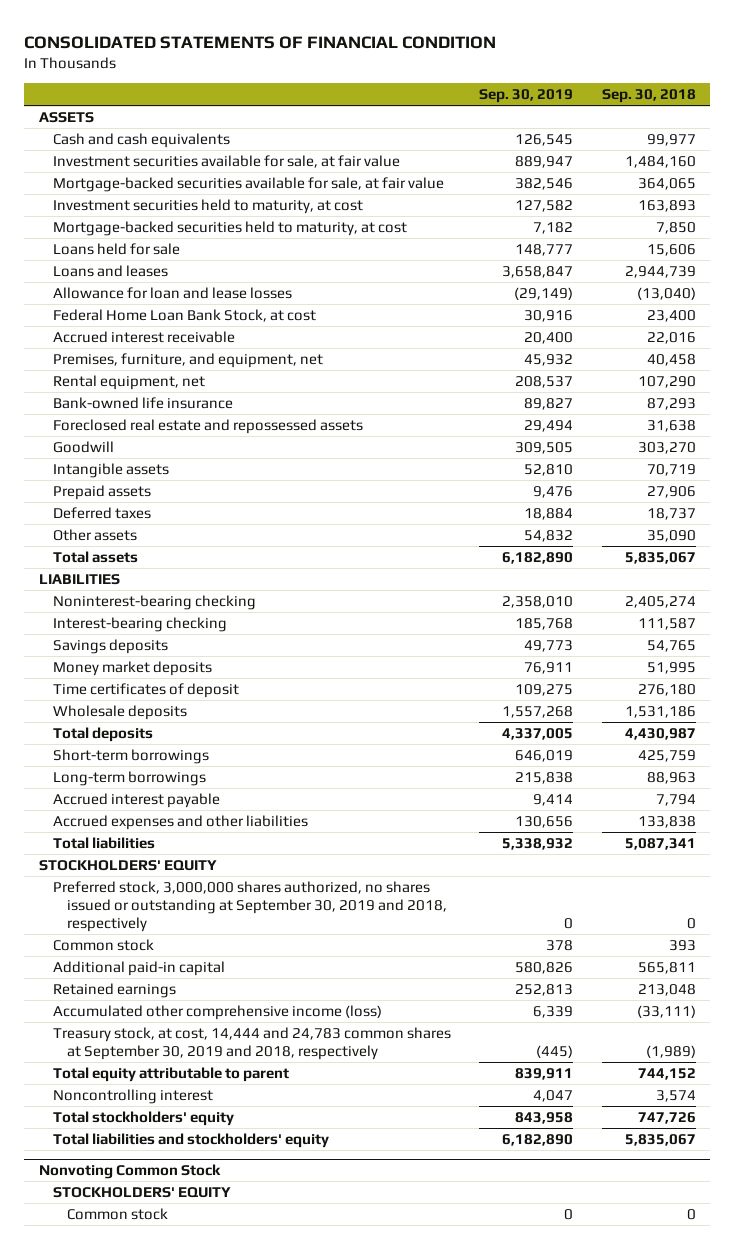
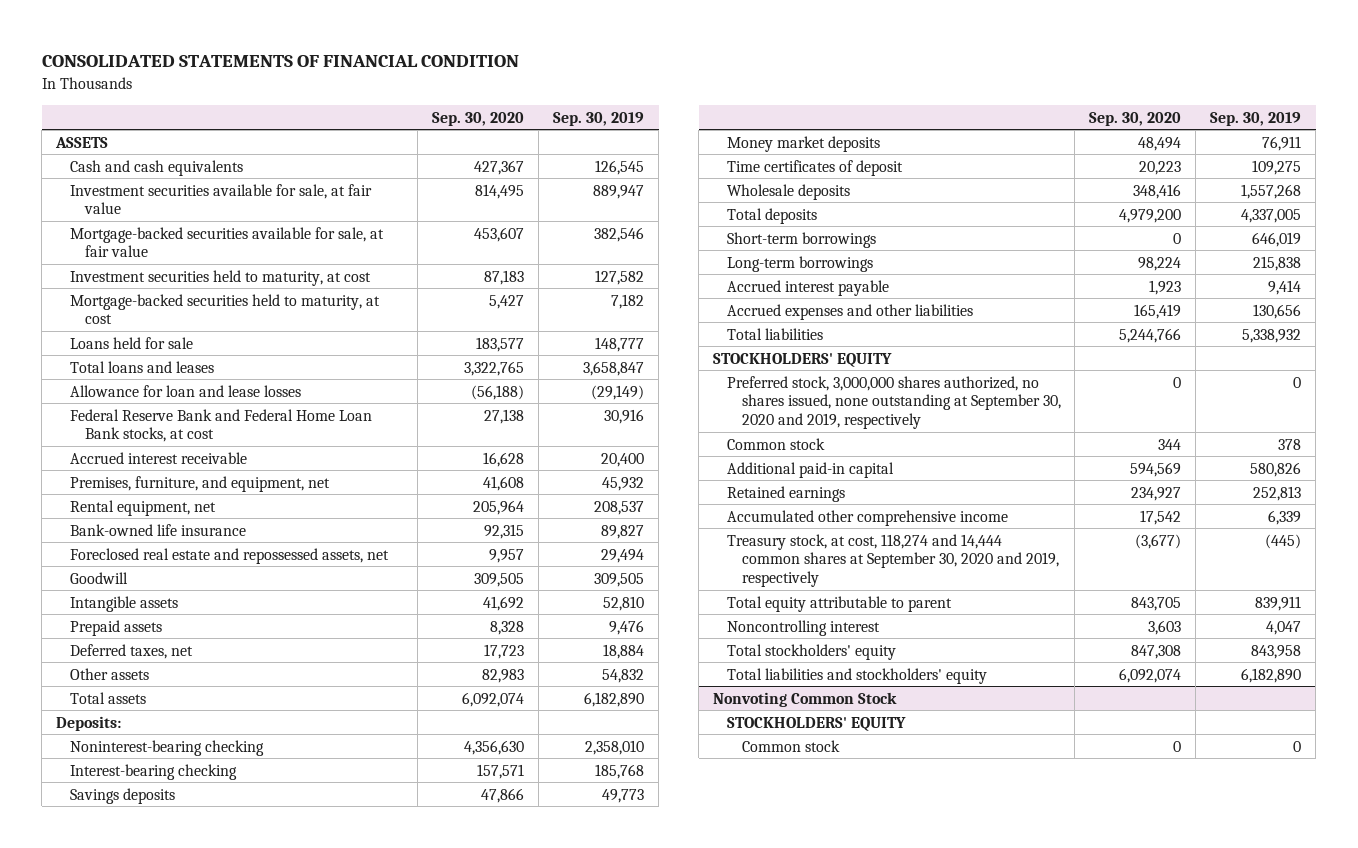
[601,89,696,104] Sep. 30, 2018 -> none
none -> [432,111,525,126] Sep. 30, 2020
[52,264,168,277] Loans and leases -> [70,360,215,373] Total loans and leases
[52,308,316,322] Federal Home Loan Bank Stock, at cost -> [70,408,373,443] Federal Reserve Bank and Federal Home Loan Bank stocks, at cost
[52,418,363,434] Foreclosed real estate and repossessed assets -> [70,547,390,564] Foreclosed real estate and repossessed assets, net
[52,506,151,519] Deferred taxes -> [70,643,194,659] Deferred taxes, net
[38,573,120,585] LIABILITIES -> none
none -> [56,715,122,731] Deposits:
[52,880,447,933] Preferred stock, 3,000,000 shares authorized, no shares issued or outstanding at September 30, 2019 and 2018, respectively -> [727,375,1061,430] Preferred stock, 3,000,000 shares authorized, no shares issued, none outstanding at September 30, 2020 and 2019, respectively
[52,1004,382,1020] Accumulated other comprehensive income (loss) -> [727,509,1009,526] Accumulated other comprehensive income
[52,1026,451,1061] Treasury stock, at cost, 14,444 and 24,783 common shares at September 30, 2019 and 2018, respectively -> [727,533,1059,588] Treasury stock, at cost, 118,274 and 14,444 common shares at September 30, 2020 and 2019, respectively

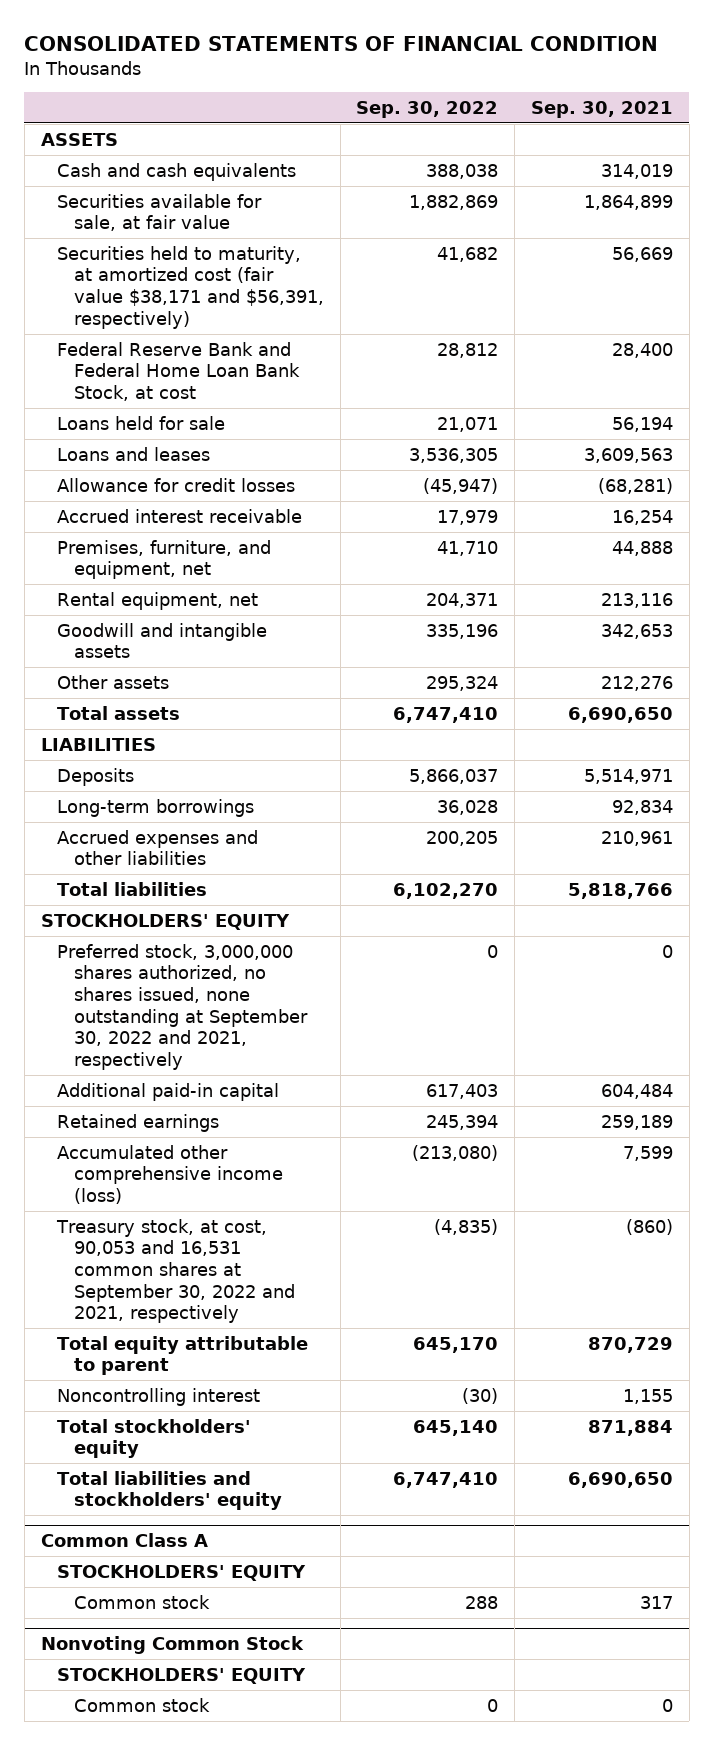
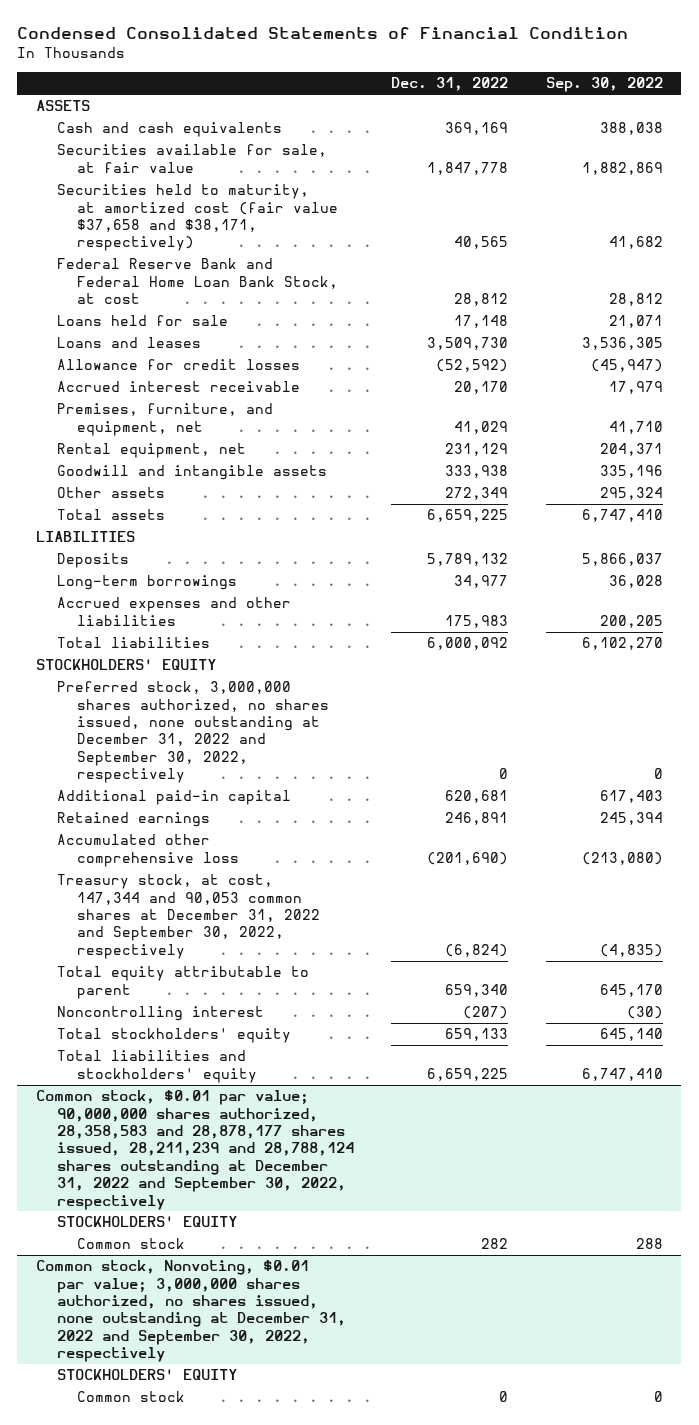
[24,36,659,52] CONSOLIDATED STATEMENTS OF FINANCIAL CONDITION -> [17,27,629,40] Condensed Consolidated Statements of Financial Condition
[531,100,674,118] Sep. 30, 2021 -> none
none -> [391,77,509,92] Dec. 31, 2022
[57,245,324,329] Securities held to maturity, at amortized cost (fair value $38,171 and $56,391, respectively) -> [56,184,339,252] Securities held to maturity, at amortized cost (fair value $37,658 and $38,171, respectively)
[57,943,308,1071] Preferred stock, 3,000,000 shares authorized, no shares issued, none outstanding at September 30, 2022 and 2021, respectively -> [56,681,330,784] Preferred stock, 3,000,000 shares authorized, no shares issued, none outstanding at December 31, 2022 and September 30, 2022, respectively
[57,1144,283,1205] Accumulated other comprehensive income (loss) -> [56,834,240,867] Accumulated other comprehensive loss
[56,1218,295,1324] Treasury stock, at cost, 90,053 and 16,531 common shares at September 30, 2022 and 2021, respectively -> [56,874,321,959] Treasury stock, at cost, 147,344 and 90,053 common shares at December 31, 2022 and September 30, 2022, respectively
[40,1533,208,1548] Common Class A -> [36,1090,354,1210] Common stock, $0.01 par value; 90,000,000 shares authorized, 28,358,583 and 28,878,177 shares issued, 28,211,239 and 28,788,124 shares outstanding at December 31, 2022 and September 30, 2022, respectively
[40,1636,304,1655] Nonvoting Common Stock -> [36,1260,346,1363] Common stock, Nonvoting, $0.01 par value; 3,000,000 shares authorized, no shares issued, none outstanding at December 31, 2022 and September 30, 2022, respectively

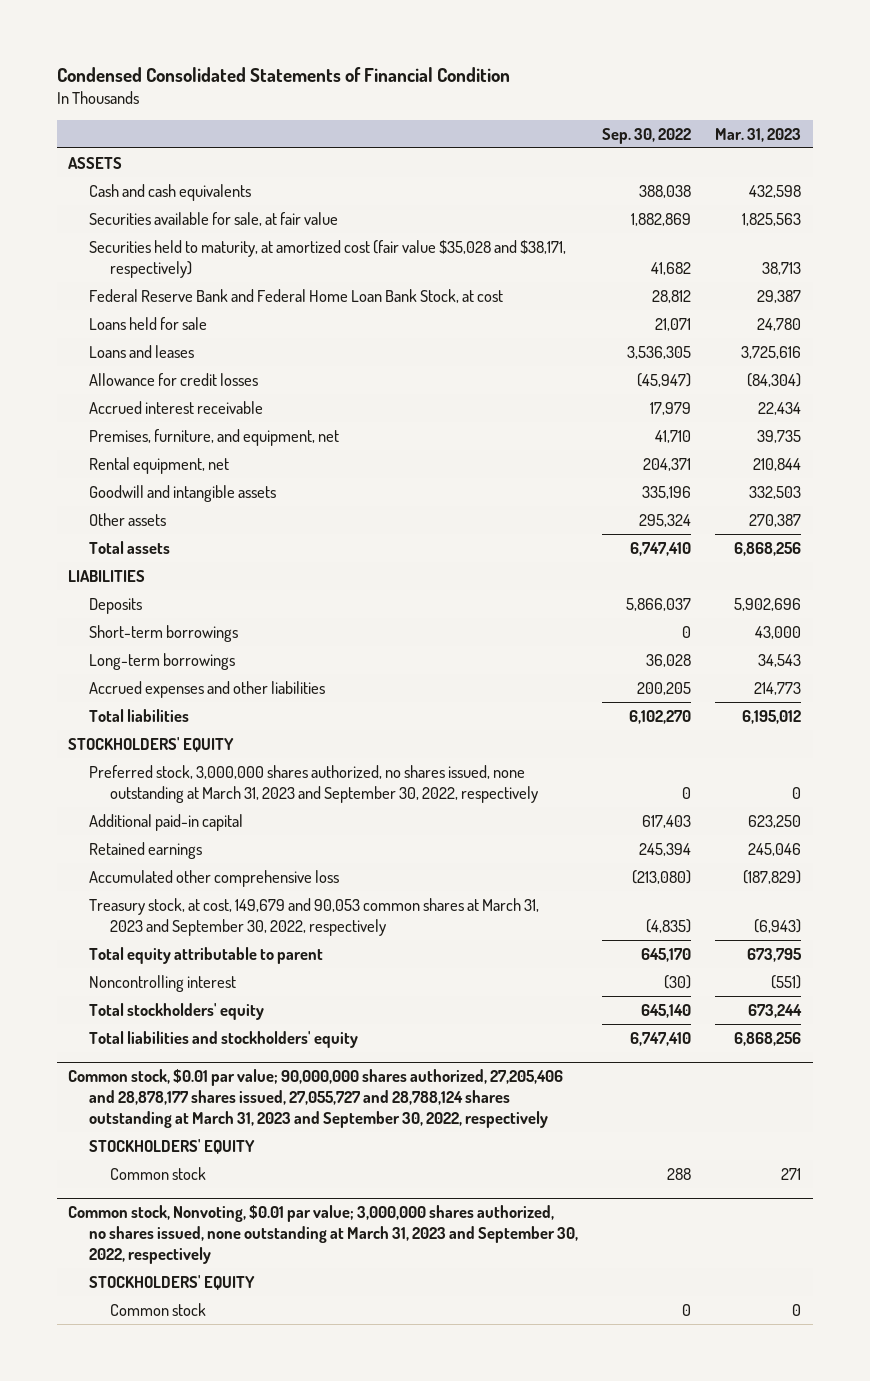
[391,77,509,92] Dec. 31, 2022 -> none
none -> [715,128,802,143] Mar. 31, 2023
[56,184,339,252] Securities held to maturity, at amortized cost (fair value $37,658 and $38,171, respectively) -> [89,239,567,278] Securities held to maturity, at amortized cost (fair value $35,028 and $38,171, respectively)
none -> [89,624,239,642] Short-term borrowings
[56,681,330,784] Preferred stock, 3,000,000 shares authorized, no shares issued, none outstanding at December 31, 2022 and September 30, 2022, respectively -> [89,764,539,803] Preferred stock, 3,000,000 shares authorized, no shares issued, none outstanding at March 31, 2023 and September 30, 2022, respectively
[56,874,321,959] Treasury stock, at cost, 147,344 and 90,053 common shares at December 31, 2022 and September 30, 2022, respectively -> [89,897,540,936] Treasury stock, at cost, 149,679 and 90,053 common shares at March 31, 2023 and September 30, 2022, respectively
[36,1090,354,1210] Common stock, $0.01 par value; 90,000,000 shares authorized, 28,358,583 and 28,878,177 shares issued, 28,211,239 and 28,788,124 shares outstanding at December 31, 2022 and September 30, 2022, respectively -> [68,1069,564,1129] Common stock, $0.01 par value; 90,000,000 shares authorized, 27,205,406 and 28,878,177 shares issued, 27,055,727 and 28,788,124 shares outstanding at March 31, 2023 and September 30, 2022, respectively
[36,1260,346,1363] Common stock, Nonvoting, $0.01 par value; 3,000,000 shares authorized, no shares issued, none outstanding at December 31, 2022 and September 30, 2022, respectively -> [68,1205,579,1265] Common stock, Nonvoting, $0.01 par value; 3,000,000 shares authorized, no shares issued, none outstanding at March 31, 2023 and September 30, 2022, respectively

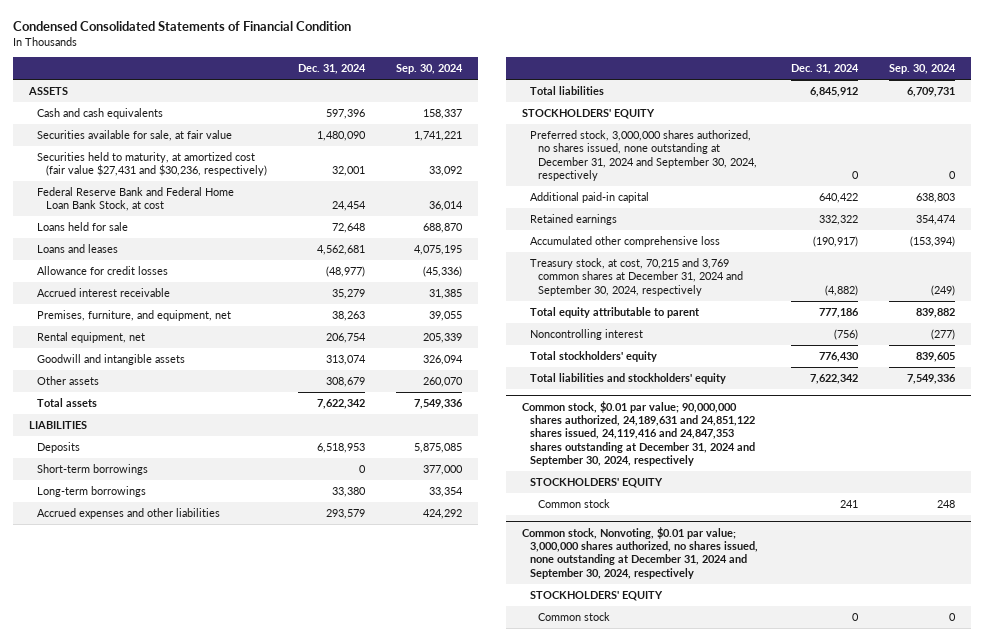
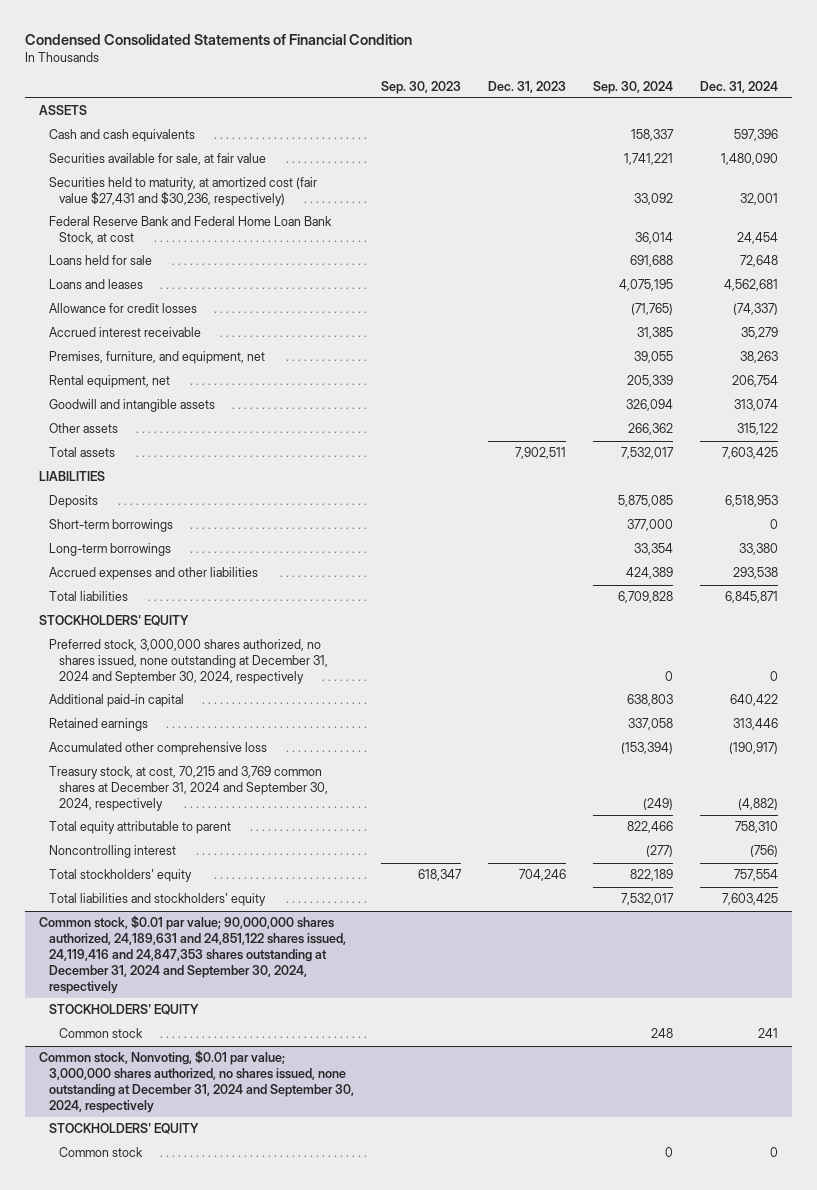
none -> [380,80,461,94] Sep. 30, 2023
none -> [487,80,566,93] Dec. 31, 2023
[423,222,464,233] 688,870 -> [629,255,673,268] 691,688
[326,265,366,277] (48,977) -> [733,303,779,316] (74,337)
[423,265,463,277] (45,336) -> [630,303,673,316] (71,765)
[326,376,366,387] 308,679 -> [737,423,779,436] 315,122
[423,376,464,387] 260,070 -> [627,423,673,436] 266,362
[317,398,366,409] 7,622,342 -> [722,447,779,460] 7,603,425
[414,398,464,409] 7,549,336 -> [620,447,674,460] 7,532,017
[326,508,366,519] 293,579 -> [733,567,779,580] 293,538
[423,508,463,519] 424,292 -> [625,567,673,580] 424,389
[809,86,858,97] 6,845,912 -> [725,591,779,604] 6,845,871
[907,86,956,97] 6,709,731 -> [617,591,673,604] 6,709,828
[818,214,858,225] 332,322 -> [733,718,779,731] 313,446
[916,214,957,225] 354,474 -> [627,718,673,731] 337,058
[818,307,859,318] 777,186 -> [735,821,779,834] 758,310
[916,307,956,318] 839,882 -> [626,821,673,834] 822,466
[818,351,859,362] 776,430 -> [734,869,779,882] 757,554
[916,351,956,362] 839,605 -> [629,869,673,882] 822,189
[809,373,858,384] 7,622,342 -> [722,893,779,906] 7,603,425
[907,373,957,384] 7,549,336 -> [620,893,674,906] 7,532,017

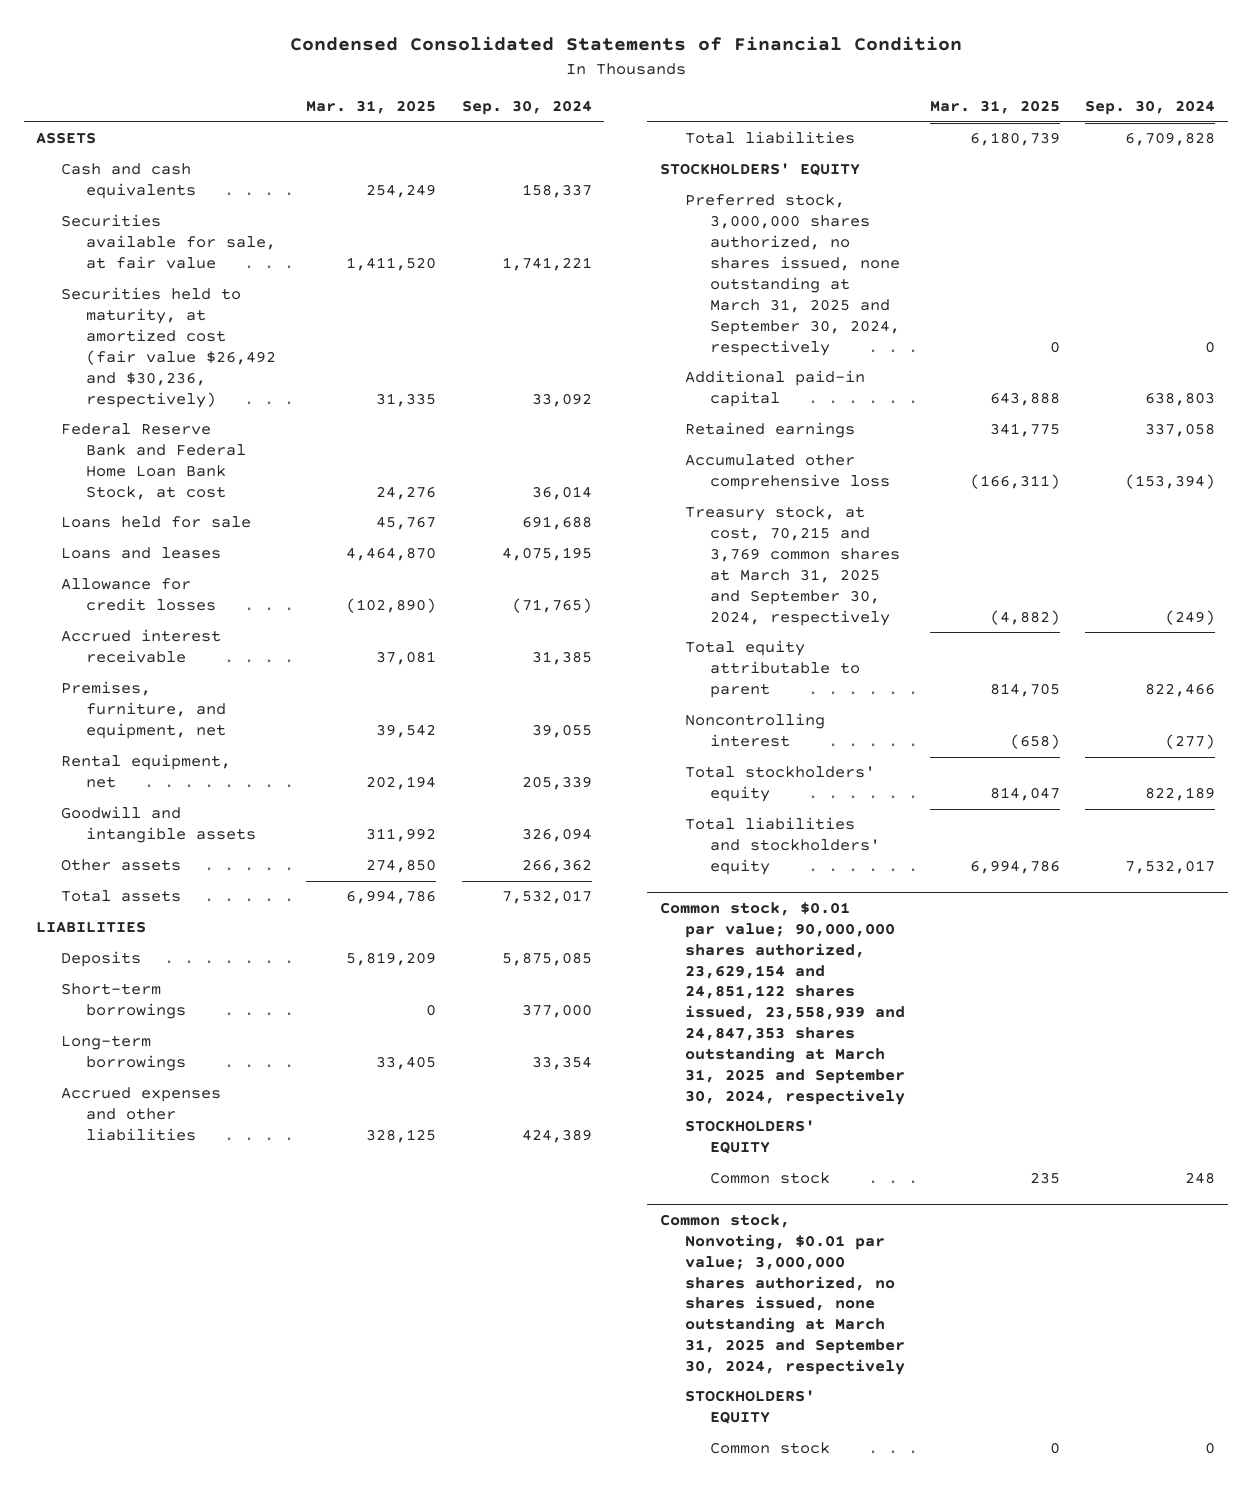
[380,80,461,94] Sep. 30, 2023 -> none
[487,80,566,93] Dec. 31, 2023 -> none
[700,80,779,93] Dec. 31, 2024 -> none
none -> [306,100,437,115] Mar. 31, 2025
[48,177,317,207] Securities held to maturity, at amortized cost (fair value $27,431 and $30,236, respectively) -> [61,287,277,408] Securities held to maturity, at amortized cost (fair value $26,492 and $30,236, respectively)
[48,639,329,685] Preferred stock, 3,000,000 shares authorized, no shares issued, none outstanding at December 31, 2024 and September 30, 2024, respectively -> [684,194,900,356] Preferred stock, 3,000,000 shares authorized, no shares issued, none outstanding at March 31, 2025 and September 30, 2024, respectively
[48,766,329,812] Treasury stock, at cost, 70,215 and 3,769 common shares at December 31, 2024 and September 30, 2024, respectively -> [684,506,900,626] Treasury stock, at cost, 70,215 and 3,769 common shares at March 31, 2025 and September 30, 2024, respectively
[38,915,346,995] Common stock, $0.01 par value; 90,000,000 shares authorized, 24,189,631 and 24,851,122 shares issued, 24,119,416 and 24,847,353 shares outstanding at December 31, 2024 and September 30, 2024, respectively -> [659,901,905,1105] Common stock, $0.01 par value; 90,000,000 shares authorized, 23,629,154 and 24,851,122 shares issued, 23,558,939 and 24,847,353 shares outstanding at March 31, 2025 and September 30, 2024, respectively
[38,1050,354,1114] Common stock, Nonvoting, $0.01 par value; 3,000,000 shares authorized, no shares issued, none outstanding at December 31, 2024 and September 30, 2024, respectively -> [659,1213,905,1376] Common stock, Nonvoting, $0.01 par value; 3,000,000 shares authorized, no shares issued, none outstanding at March 31, 2025 and September 30, 2024, respectively

